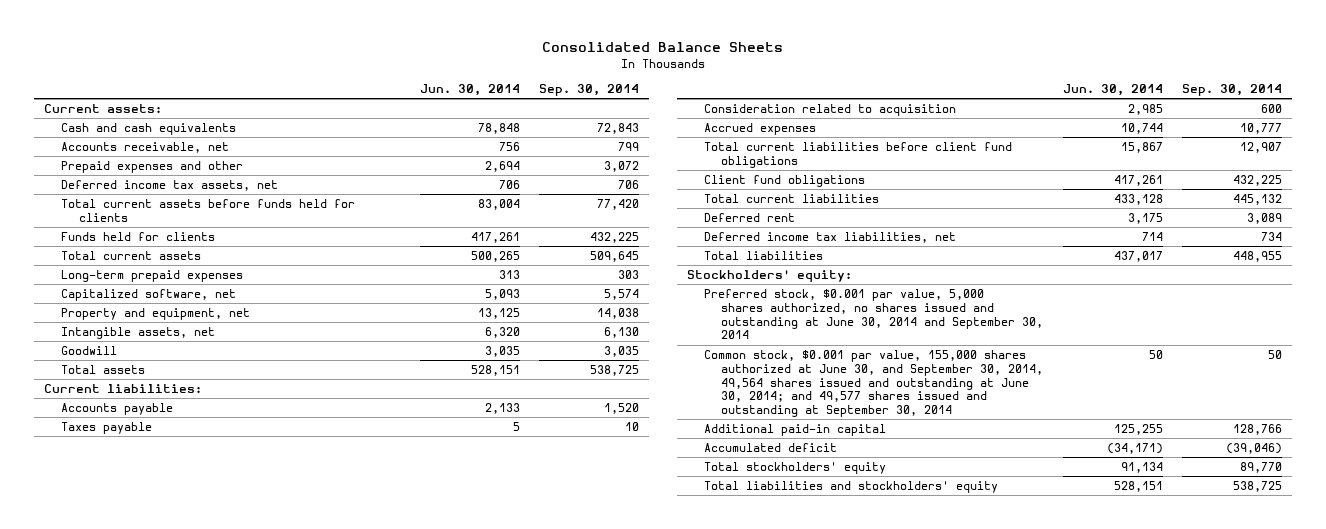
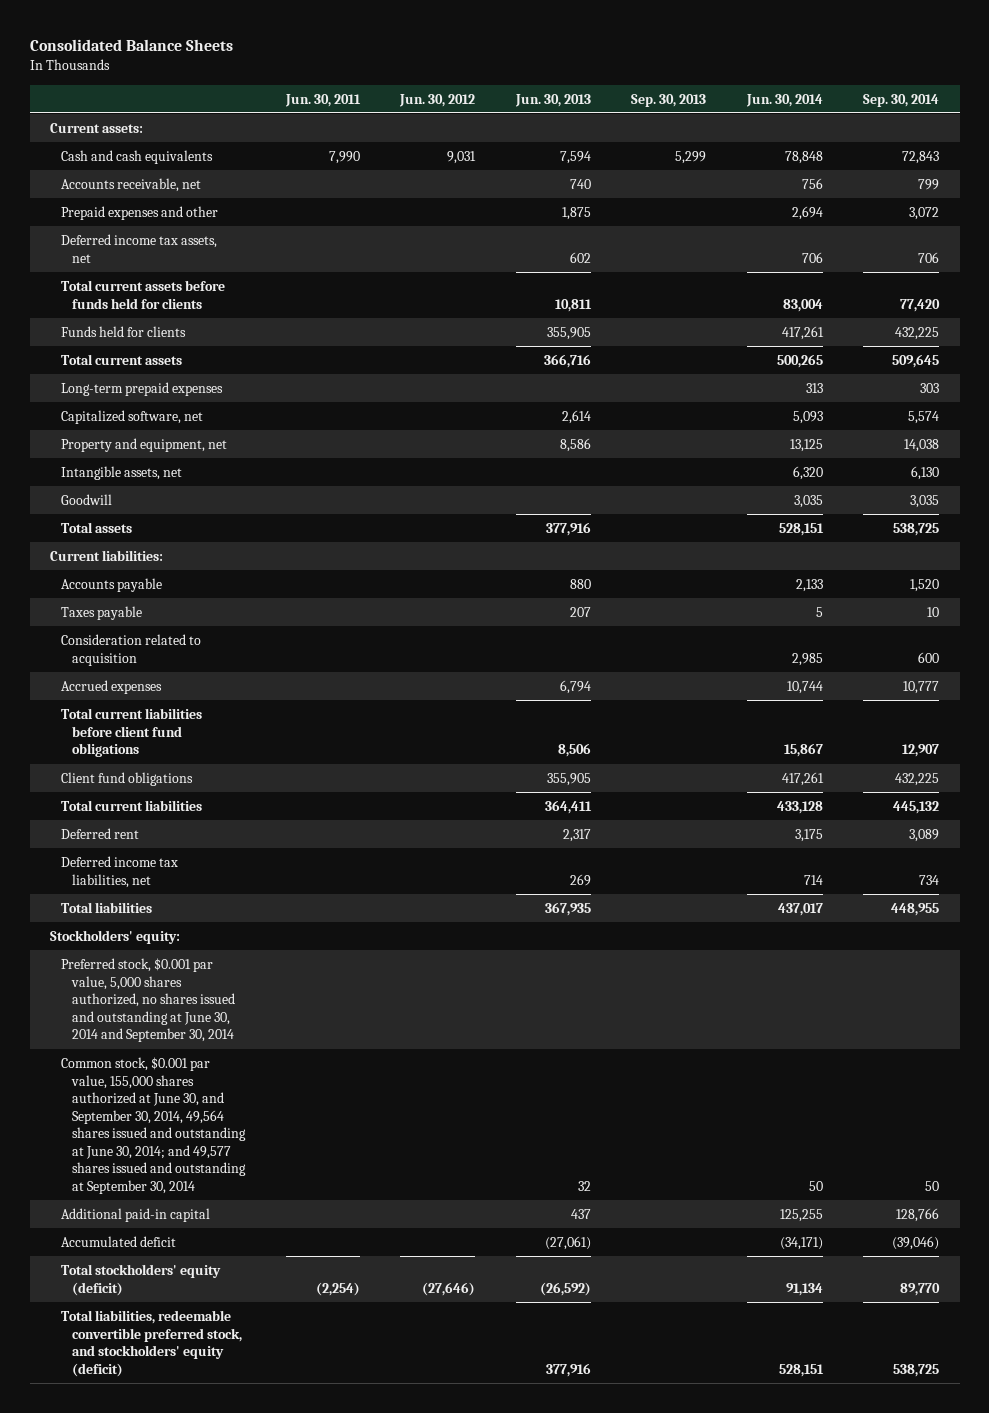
none -> [284,93,361,107] Jun. 30, 2011
none -> [399,93,476,107] Jun. 30, 2012
none -> [514,93,591,107] Jun. 30, 2013
none -> [631,93,707,107] Sep. 30, 2013
[704,461,887,474] Total stockholders' equity -> [60,1264,221,1296] Total stockholders' equity (deficit)
[704,480,999,493] Total liabilities and stockholders' equity -> [60,1310,243,1377] Total liabilities, redeemable convertible preferred stock, and stockholders' equity (deficit)

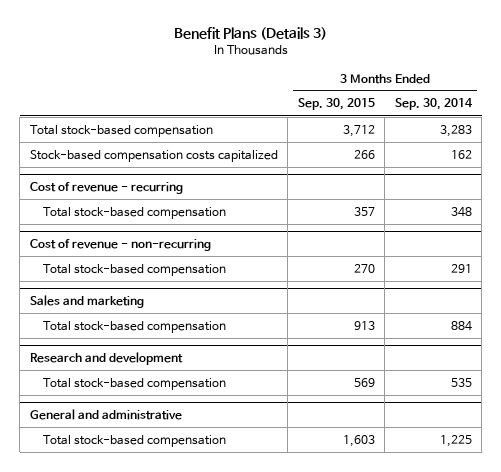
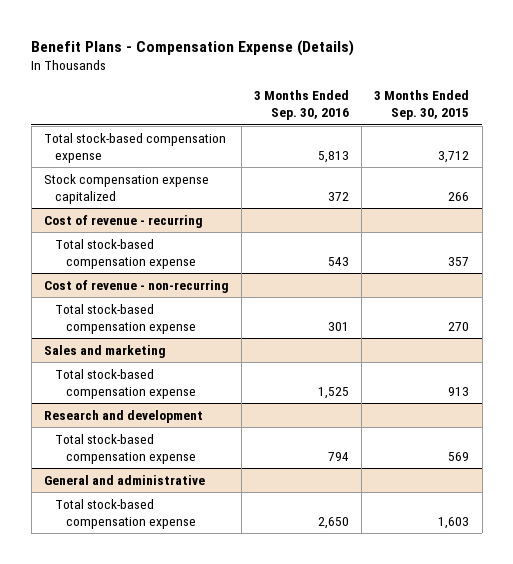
[173,27,327,41] Benefit Plans (Details 3) -> [31,40,355,57] Benefit Plans - Compensation Expense (Details)
[394,98,473,111] Sep. 30, 2014 -> none
none -> [254,90,350,121] 3 Months Ended Sep. 30, 2016
[29,124,213,137] Total stock-based compensation -> [43,132,226,163] Total stock-based compensation expense
[29,149,278,162] Stock-based compensation costs capitalized -> [43,173,209,204] Stock compensation expense capitalized
[42,206,226,219] Total stock-based compensation -> [55,238,197,269] Total stock-based compensation expense
[42,263,226,276] Total stock-based compensation -> [55,303,197,334] Total stock-based compensation expense
[42,320,226,333] Total stock-based compensation -> [55,368,197,399] Total stock-based compensation expense
[42,377,226,390] Total stock-based compensation -> [55,433,197,464] Total stock-based compensation expense
[42,434,226,447] Total stock-based compensation -> [55,498,197,529] Total stock-based compensation expense

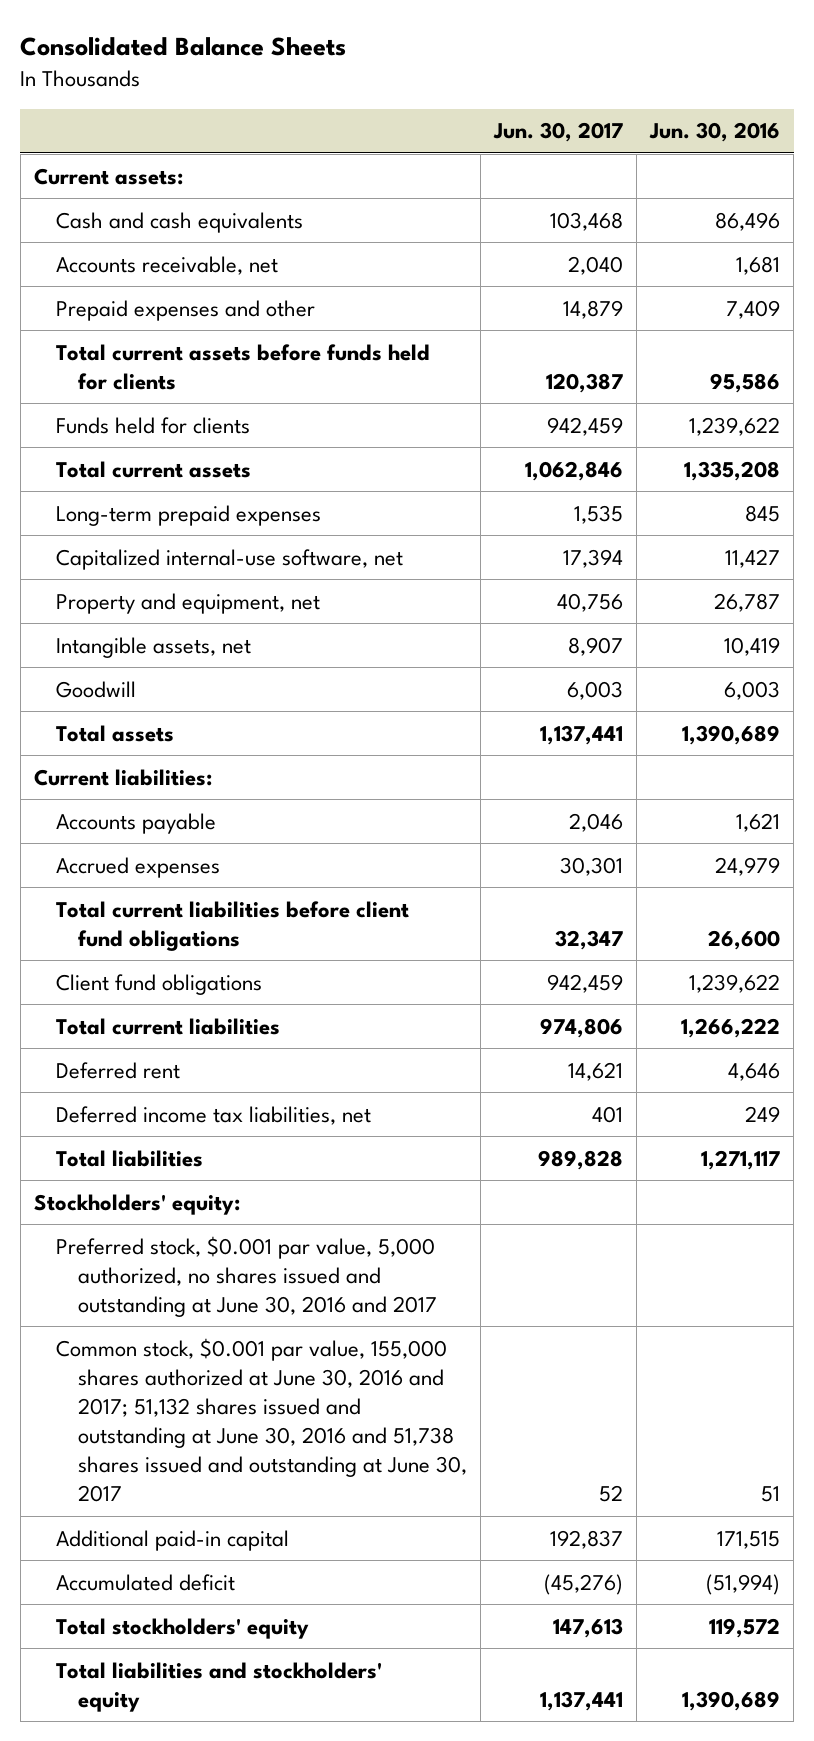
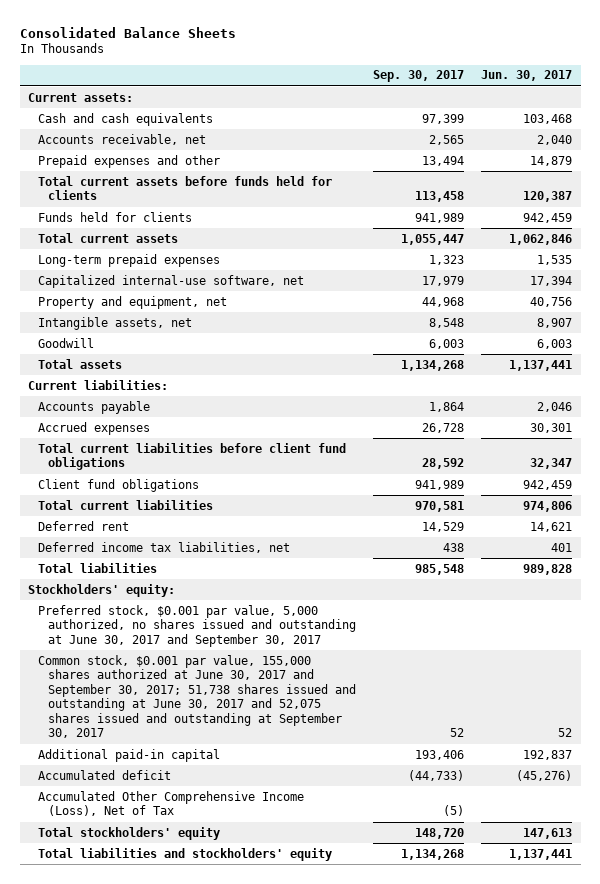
[649,122,781,143] Jun. 30, 2016 -> none
none -> [373,70,465,83] Sep. 30, 2017
[56,1235,438,1317] Preferred stock, $0.001 par value, 5,000 authorized, no shares issued and outstanding at June 30, 2016 and 2017 -> [38,604,357,647] Preferred stock, $0.001 par value, 5,000 authorized, no shares issued and outstanding at June 30, 2017 and September 30, 2017
[56,1337,468,1503] Common stock, $0.001 par value, 155,000 shares authorized at June 30, 2016 and 2017; 51,132 shares issued and outstanding at June 30, 2016 and 51,738 shares issued and outstanding at June 30, 2017 -> [38,654,357,739] Common stock, $0.001 par value, 155,000 shares authorized at June 30, 2017 and September 30, 2017; 51,738 shares issued and outstanding at June 30, 2017 and 52,075 shares issued and outstanding at September 30, 2017
none -> [38,790,305,817] Accumulated Other Comprehensive Income (Loss), Net of Tax

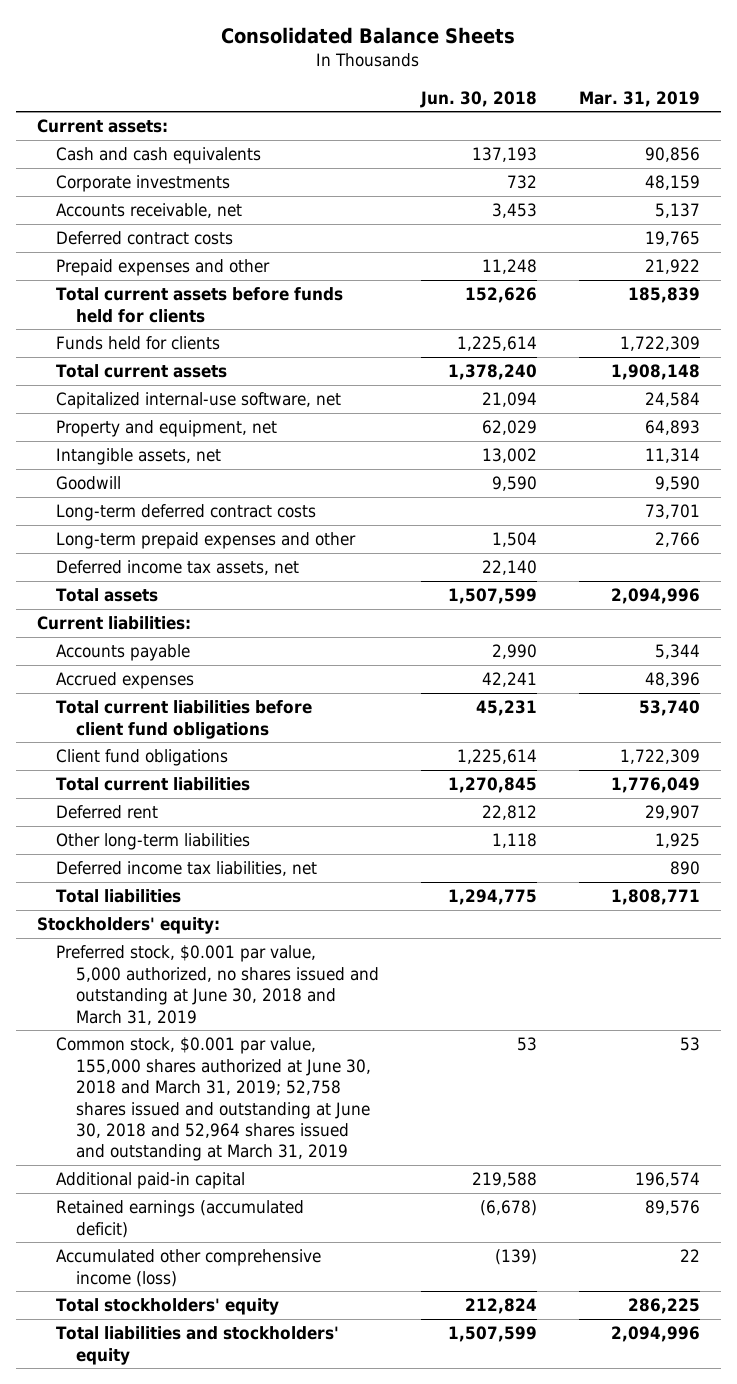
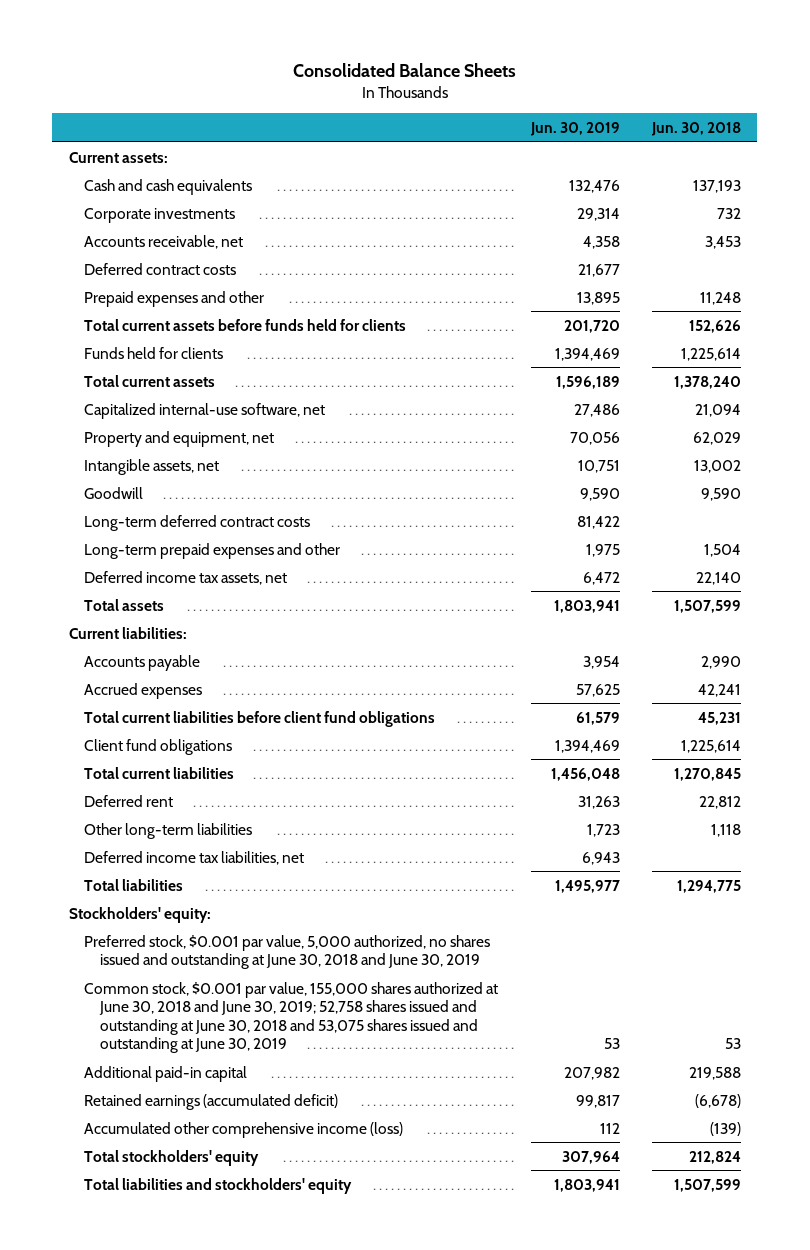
[578,90,700,107] Mar. 31, 2019 -> none
none -> [529,122,620,137] Jun. 30, 2019
[56,945,379,1025] Preferred stock, $0.001 par value, 5,000 authorized, no shares issued and outstanding at June 30, 2018 and March 31, 2019 -> [84,934,491,970] Preferred stock, $0.001 par value, 5,000 authorized, no shares issued and outstanding at June 30, 2018 and June 30, 2019
[56,1037,371,1162] Common stock, $0.001 par value, 155,000 shares authorized at June 30, 2018 and March 31, 2019; 52,758 shares issued and outstanding at June 30, 2018 and 52,964 shares issued and outstanding at March 31, 2019 -> [84,981,499,1053] Common stock, $0.001 par value, 155,000 shares authorized at June 30, 2018 and June 30, 2019; 52,758 shares issued and outstanding at June 30, 2018 and 53,075 shares issued and outstanding at June 30, 2019

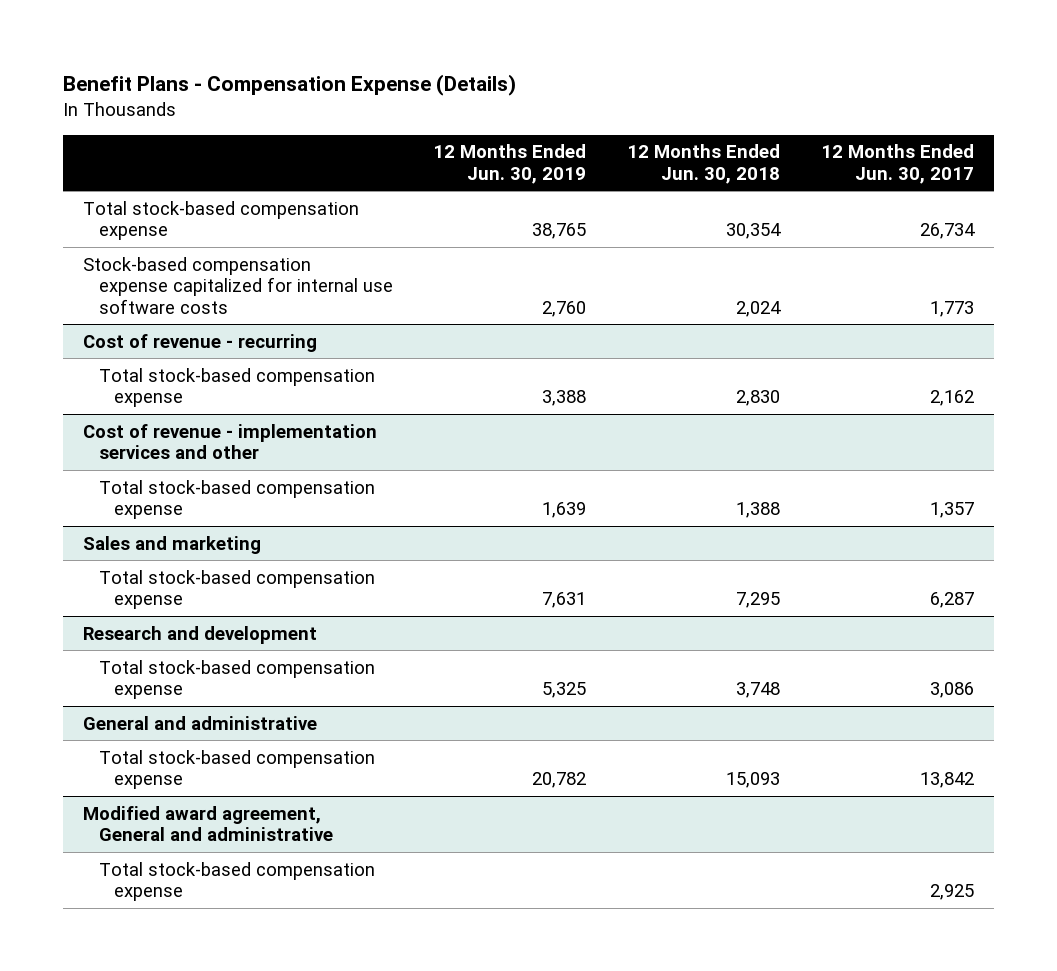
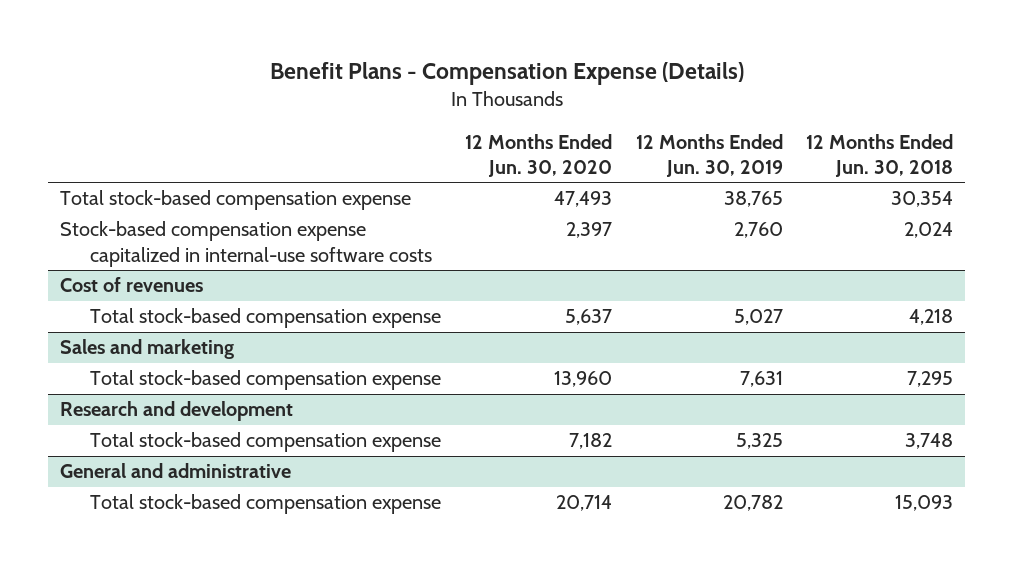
[820,144,974,184] 12 Months Ended Jun. 30, 2017 -> none
none -> [464,133,612,177] 12 Months Ended Jun. 30, 2020
[83,333,318,352] Cost of revenue - recurring -> none
[83,423,378,460] Cost of revenue - implementation services and other -> none
[98,479,375,520] Total stock-based compensation expense -> none
[83,256,393,314] Stock-based compensation expense capitalized for internal use software costs -> [59,221,433,267] Stock-based compensation expense capitalized in internal-use software costs
none -> [59,277,203,293] Cost of revenues
[542,390,587,407] 3,388 -> [733,309,783,326] 5,027
[736,390,781,407] 2,830 -> [909,309,954,326] 4,218
[83,805,333,842] Modified award agreement, General and administrative -> none
[98,861,375,902] Total stock-based compensation expense -> none

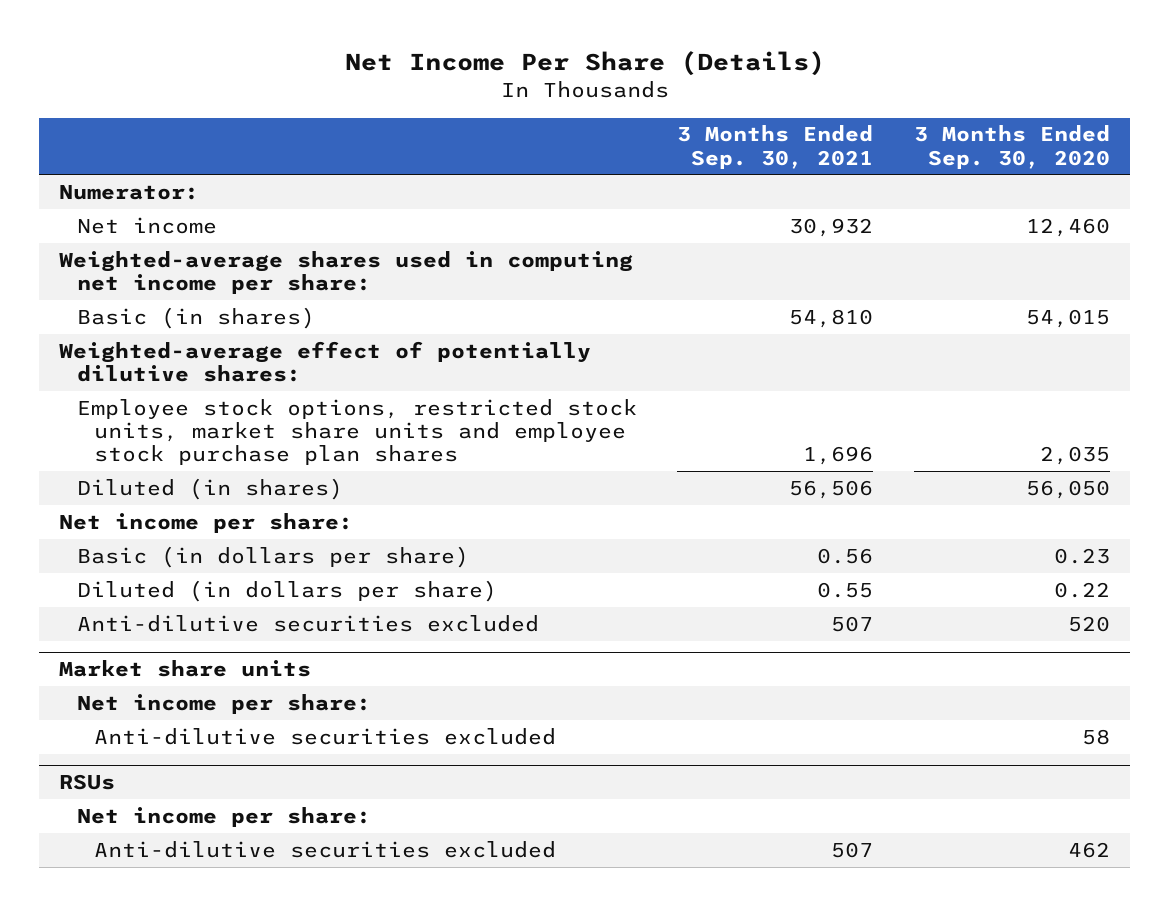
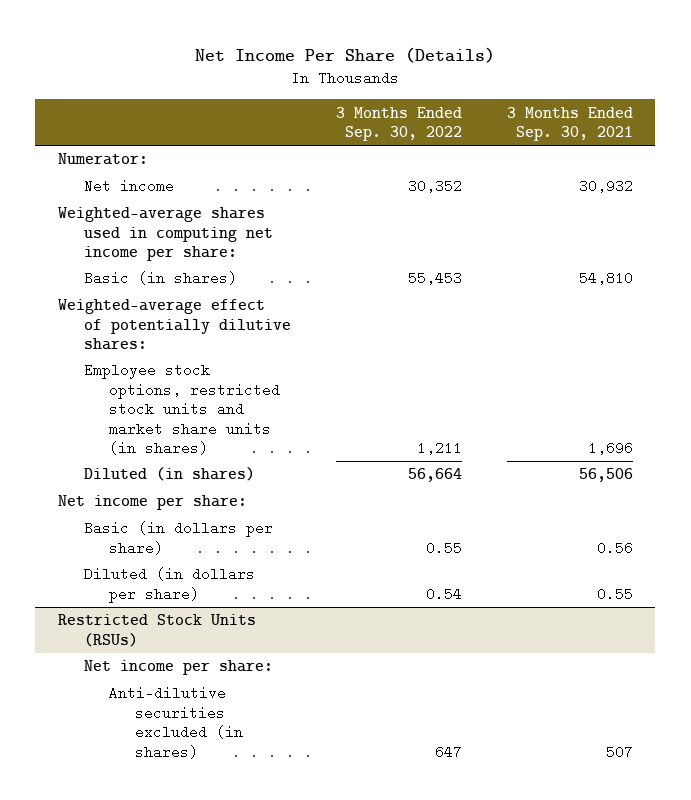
[913,125,1110,169] 3 Months Ended Sep. 30, 2020 -> none
none -> [335,106,462,142] 3 Months Ended Sep. 30, 2022
[76,398,637,466] Employee stock options, restricted stock units, market share units and employee stock purchase plan shares -> [83,363,281,455] Employee stock options, restricted stock units and market share units (in shares)
[76,614,539,632] Anti-dilutive securities excluded -> none
[59,660,312,678] Market share units -> none
[76,693,371,714] Net income per share: -> none
[93,727,556,745] Anti-dilutive securities excluded -> none
[59,774,116,791] RSUs -> [57,614,256,647] Restricted Stock Units (RSUs)
[93,840,556,858] Anti-dilutive securities excluded -> [109,686,244,759] Anti-dilutive securities excluded (in shares)

